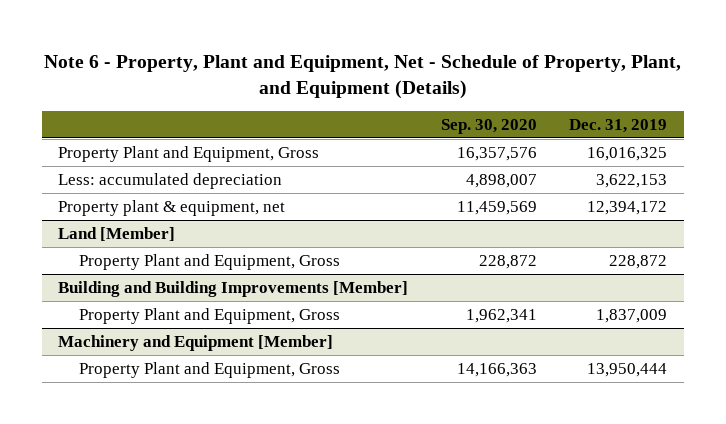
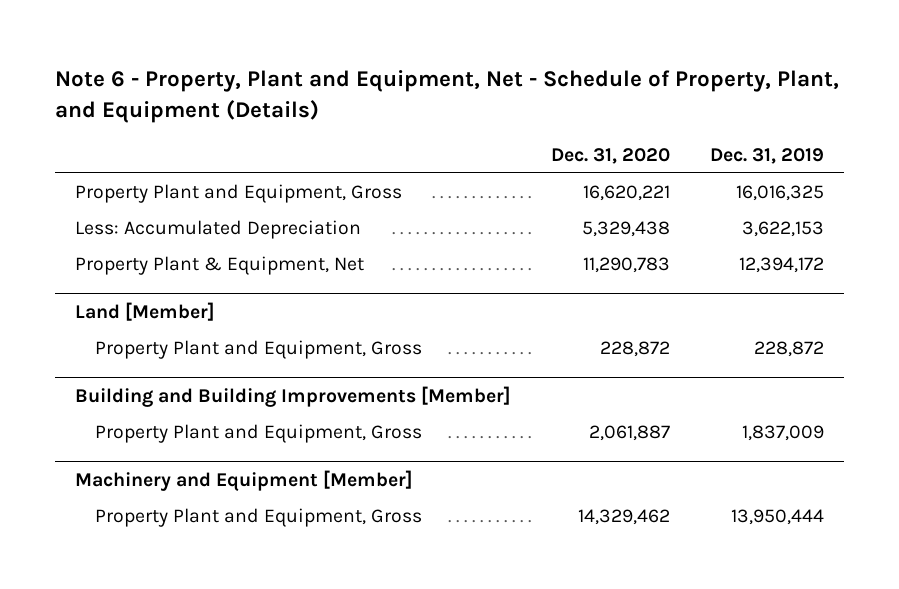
[440,118,537,134] Sep. 30, 2020 -> none
none -> [551,147,671,164] Dec. 31, 2020
[58,172,283,189] Less: accumulated depreciation -> [75,220,362,240] Less: Accumulated Depreciation
[58,199,286,216] Property plant & equipment, net -> [75,256,365,276] Property Plant & Equipment, Net

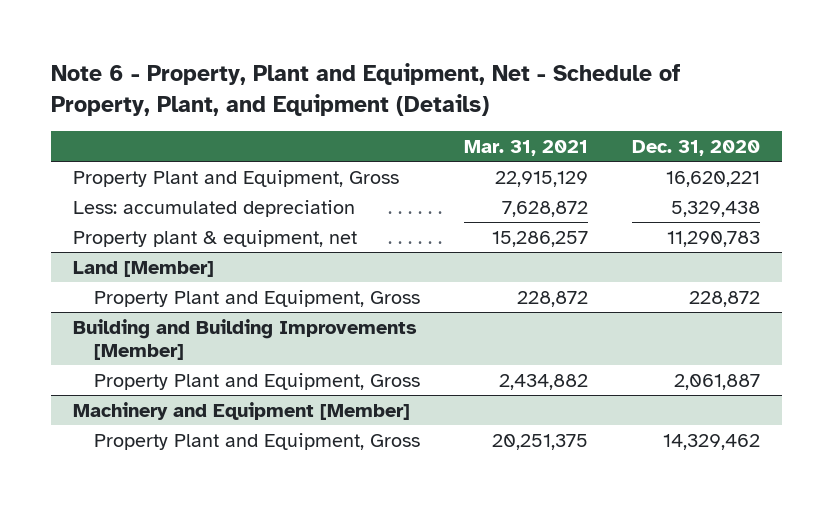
[709,147,824,164] Dec. 31, 2019 -> none
none -> [463,140,588,157] Mar. 31, 2021
[75,220,362,240] Less: Accumulated Depreciation -> [73,199,356,217] Less: accumulated depreciation
[75,256,365,276] Property Plant & Equipment, Net -> [73,229,358,247] Property plant & equipment, net

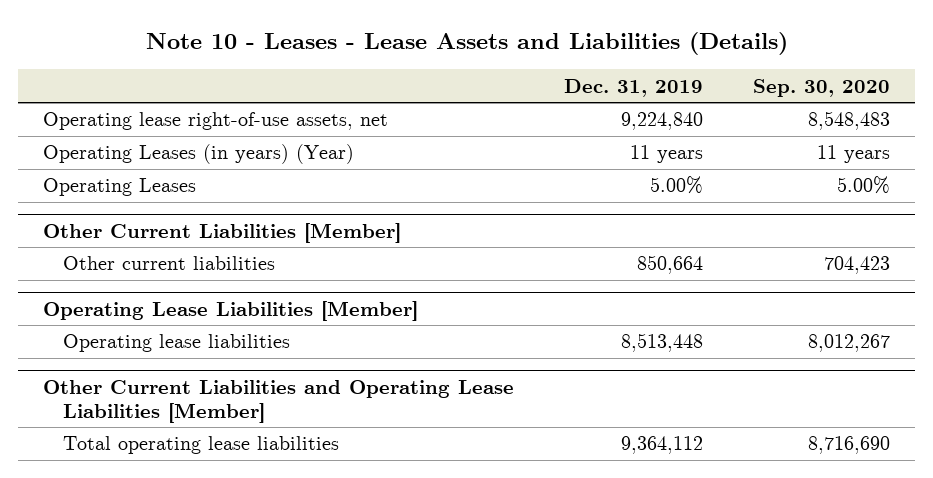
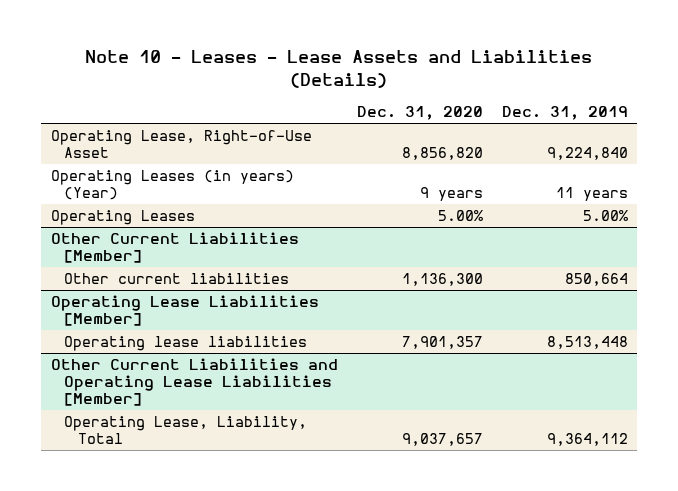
[753,78,891,97] Sep. 30, 2020 -> none
none -> [356,106,483,121] Dec. 31, 2020
[43,112,389,131] Operating lease right-of-use assets, net -> [50,130,312,158] Operating Lease, Right-of-Use Asset
[63,436,340,455] Total operating lease liabilities -> [64,416,308,444] Operating Lease, Liability, Total

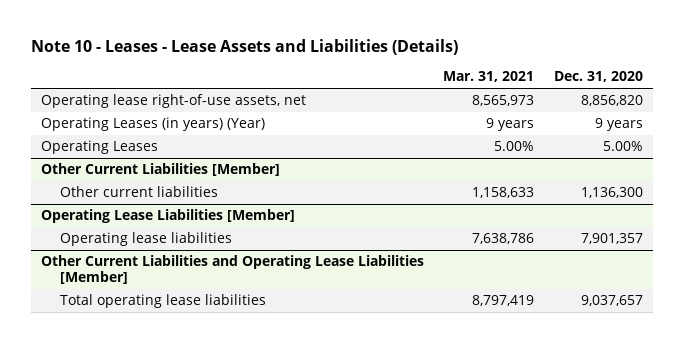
[501,106,628,121] Dec. 31, 2019 -> none
none -> [443,71,535,83] Mar. 31, 2021
[50,130,312,158] Operating Lease, Right-of-Use Asset -> [40,94,306,109] Operating lease right-of-use assets, net
[64,416,308,444] Operating Lease, Liability, Total -> [60,294,267,309] Total operating lease liabilities

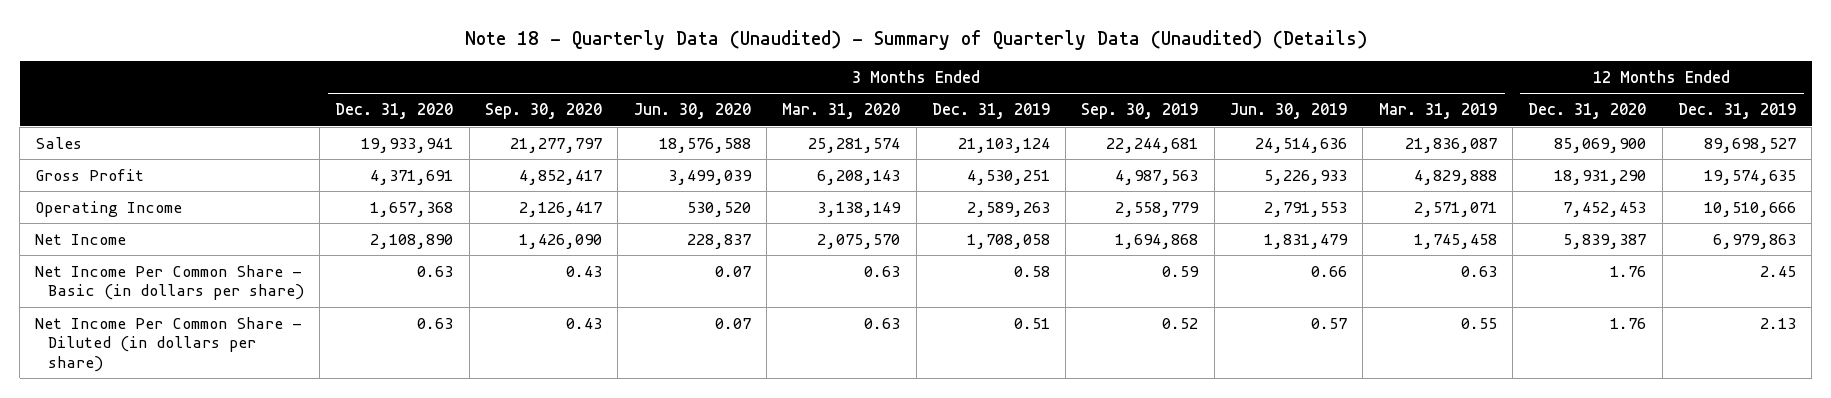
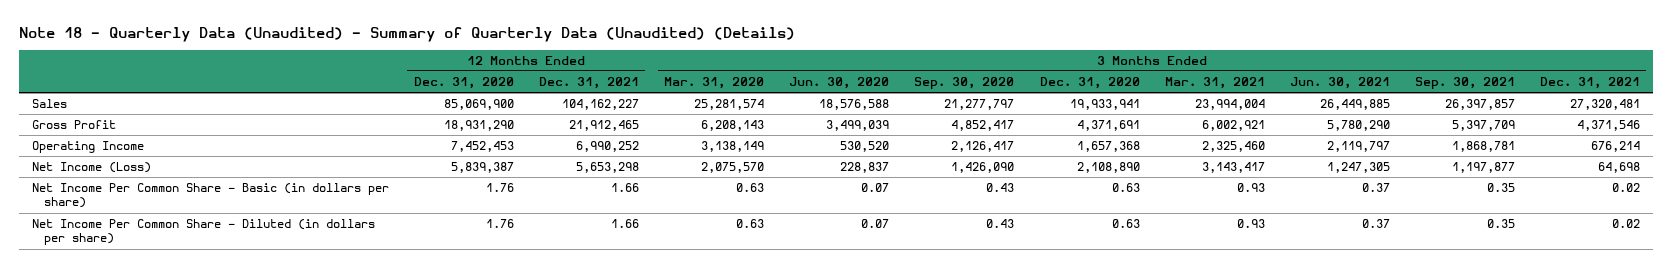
[931,103,1050,120] Dec. 31, 2019 -> none
[1081,103,1199,120] Sep. 30, 2019 -> none
[1230,103,1348,120] Jun. 30, 2019 -> none
[1378,103,1497,120] Mar. 31, 2019 -> none
[1677,103,1796,120] Dec. 31, 2019 -> none
none -> [538,77,639,90] Dec. 31, 2021
none -> [1164,77,1265,90] Mar. 31, 2021
none -> [1289,77,1390,90] Jun. 30, 2021
none -> [1415,77,1516,90] Sep. 30, 2021
none -> [1540,77,1641,90] Dec. 31, 2021
[35,233,127,245] Net Income -> [31,162,151,174] Net Income (Loss)

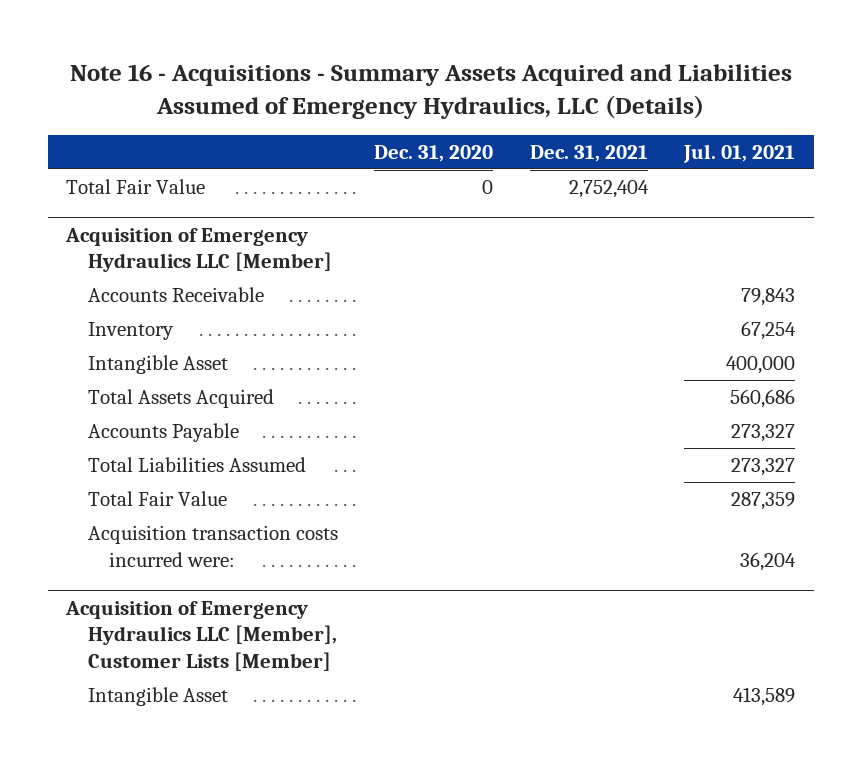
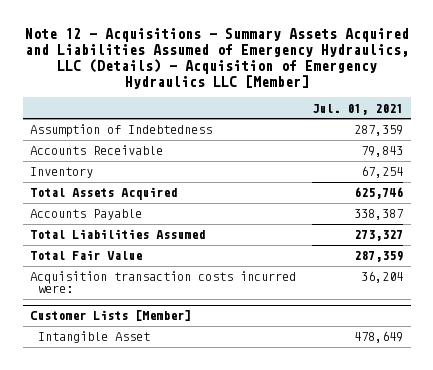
[69,63,792,119] Note 16 - Acquisitions - Summary Assets Acquired and Liabilities Assumed of Emergency Hydraulics, LLC (Details) -> [24,27,409,90] Note 12 - Acquisitions - Summary Assets Acquired and Liabilities Assumed of Emergency Hydraulics, LLC (Details) - Acquisition of Emergency Hydraulics LLC [Member]
[374,144,494,162] Dec. 31, 2020 -> none
[529,144,648,162] Dec. 31, 2021 -> none
[66,179,206,195] Total Fair Value -> none
[65,227,332,273] Acquisition of Emergency Hydraulics LLC [Member] -> none
none -> [30,124,213,138] Assumption of Indebtedness
[87,355,228,375] Intangible Asset -> none
[730,389,796,409] 560,686 -> [354,187,404,200] 625,746
[731,424,796,443] 273,327 -> [354,209,404,221] 338,387
[65,600,337,672] Acquisition of Emergency Hydraulics LLC [Member], Customer Lists [Member] -> none
none -> [30,310,192,322] Customer Lists [Member]
[733,687,796,707] 413,589 -> [354,331,404,344] 478,649

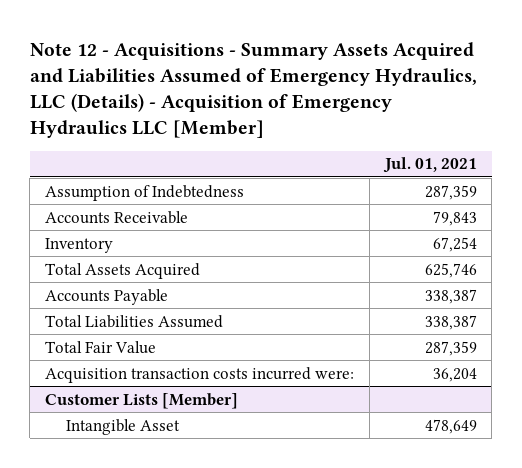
[354,230,404,242] 273,327 -> [424,314,477,330] 338,387

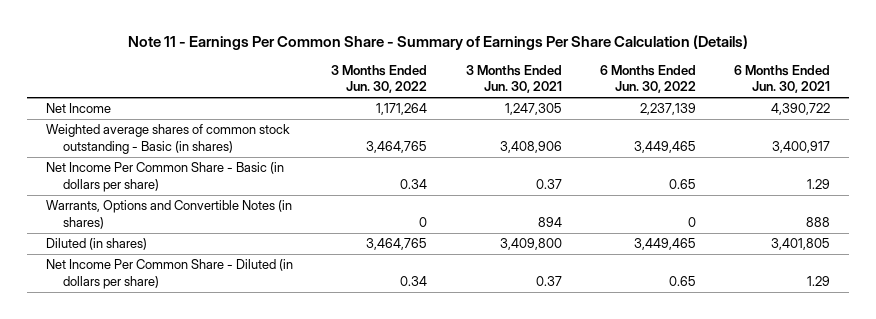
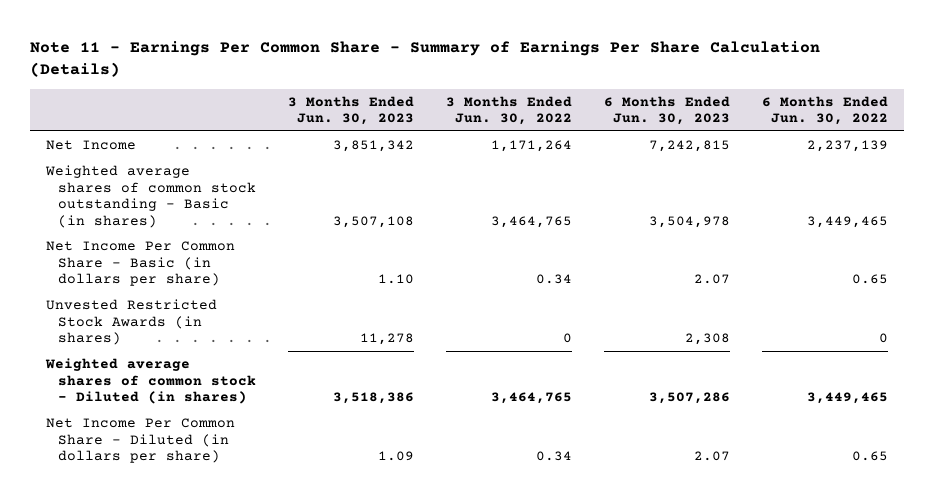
[465,64,562,94] 3 Months Ended Jun. 30, 2021 -> none
[734,64,831,94] 6 Months Ended Jun. 30, 2021 -> none
none -> [287,95,414,126] 3 Months Ended Jun. 30, 2023
none -> [604,95,731,126] 6 Months Ended Jun. 30, 2023
[45,200,292,229] Warrants, Options and Convertible Notes (in shares) -> none
none -> [45,298,217,346] Unvested Restricted Stock Awards (in shares)
[45,238,147,251] Diluted (in shares) -> [44,357,256,405] Weighted average shares of common stock - Diluted (in shares)

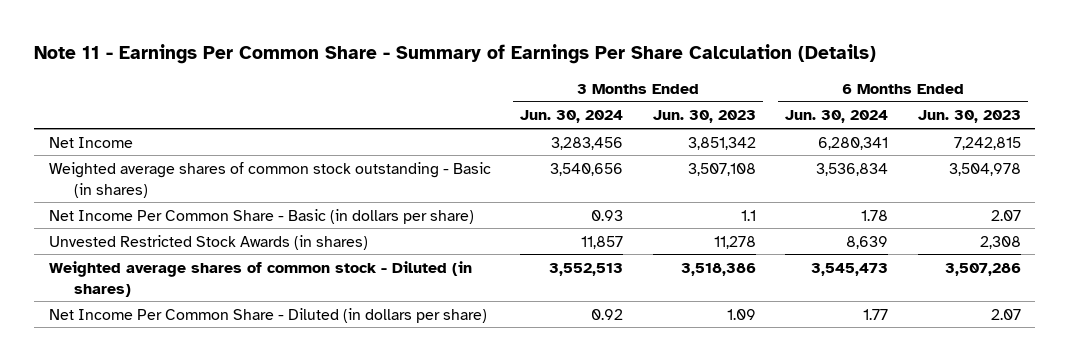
[446,95,573,126] 3 Months Ended Jun. 30, 2022 -> none
[762,95,889,126] 6 Months Ended Jun. 30, 2022 -> none
none -> [520,110,624,124] Jun. 30, 2024
none -> [785,110,889,124] Jun. 30, 2024
[377,274,414,285] 1.10 -> [740,209,756,221] 1.1

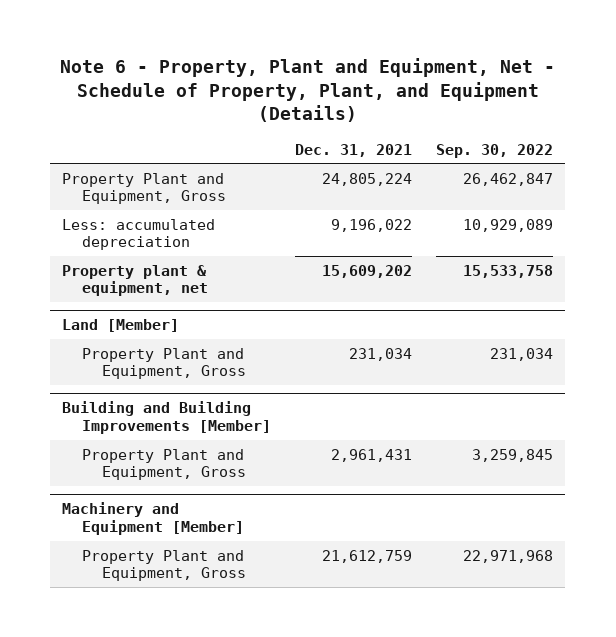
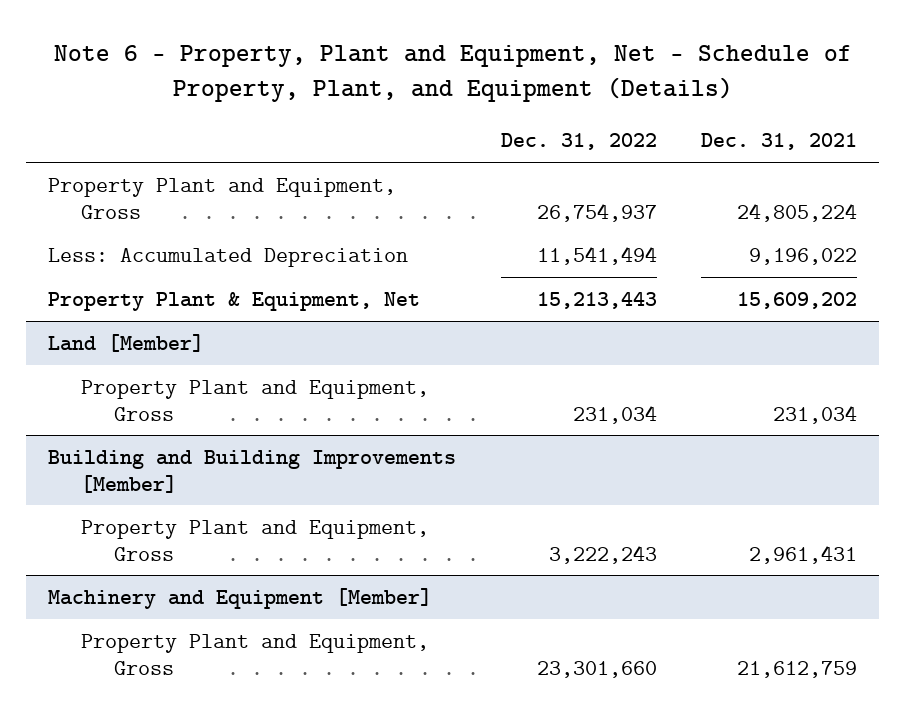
[436,143,554,158] Sep. 30, 2022 -> none
none -> [500,133,657,151] Dec. 31, 2022
[62,218,216,251] Less: accumulated depreciation -> [48,247,409,267] Less: Accumulated Depreciation
[62,264,209,297] Property plant & equipment, net -> [48,291,421,311] Property Plant & Equipment, Net

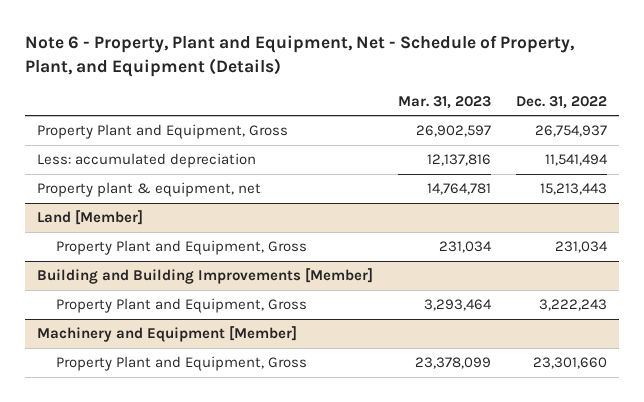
[700,133,857,151] Dec. 31, 2021 -> none
none -> [398,95,492,109] Mar. 31, 2023
[48,247,409,267] Less: Accumulated Depreciation -> [37,153,257,169] Less: accumulated depreciation
[48,291,421,311] Property Plant & Equipment, Net -> [37,182,262,198] Property plant & equipment, net

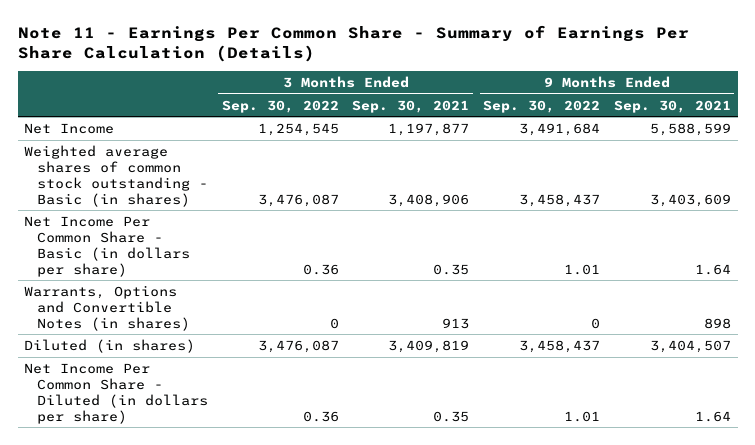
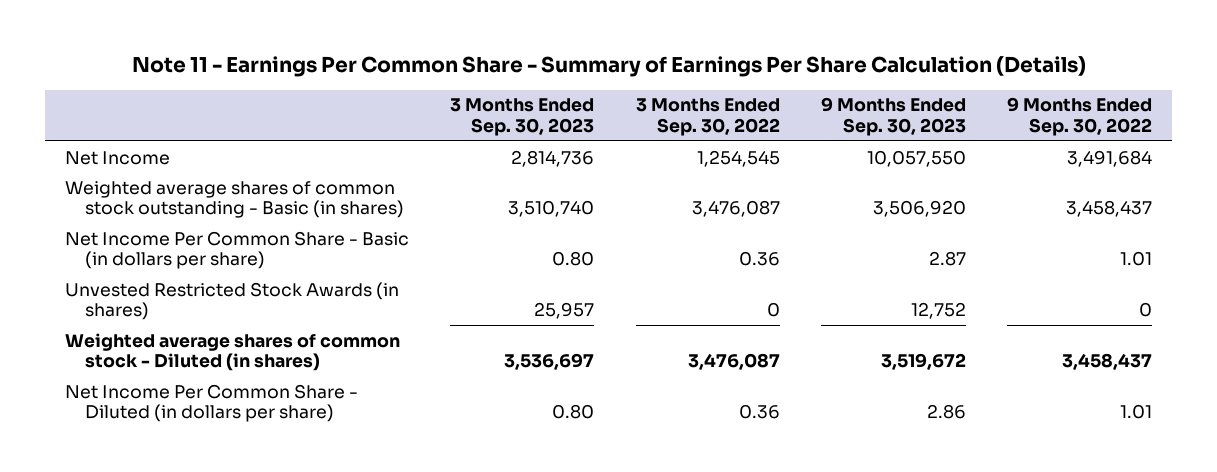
[352,99,470,113] Sep. 30, 2021 -> none
[613,99,731,113] Sep. 30, 2021 -> none
none -> [450,98,595,136] 3 Months Ended Sep. 30, 2023
none -> [820,97,966,136] 9 Months Ended Sep. 30, 2023
[24,284,190,331] Warrants, Options and Convertible Notes (in shares) -> none
none -> [65,281,400,321] Unvested Restricted Stock Awards (in shares)
[24,338,196,353] Diluted (in shares) -> [65,332,401,372] Weighted average shares of common stock - Diluted (in shares)

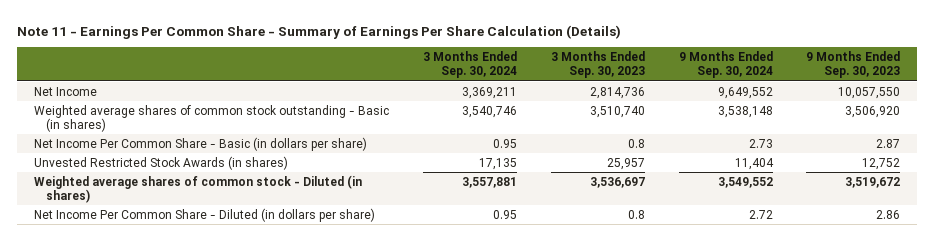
[635,98,780,136] 3 Months Ended Sep. 30, 2022 -> none
[1006,97,1152,136] 9 Months Ended Sep. 30, 2022 -> none
none -> [423,51,518,79] 3 Months Ended Sep. 30, 2024
none -> [678,51,773,79] 9 Months Ended Sep. 30, 2024
[552,251,595,267] 0.80 -> [627,138,645,148] 0.8
[552,404,595,420] 0.80 -> [627,209,645,219] 0.8

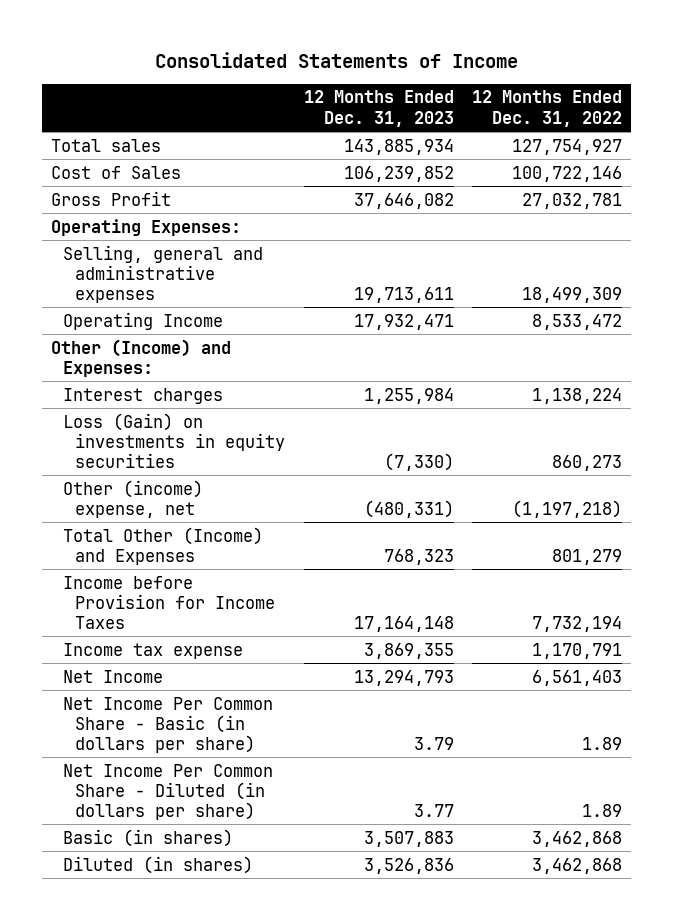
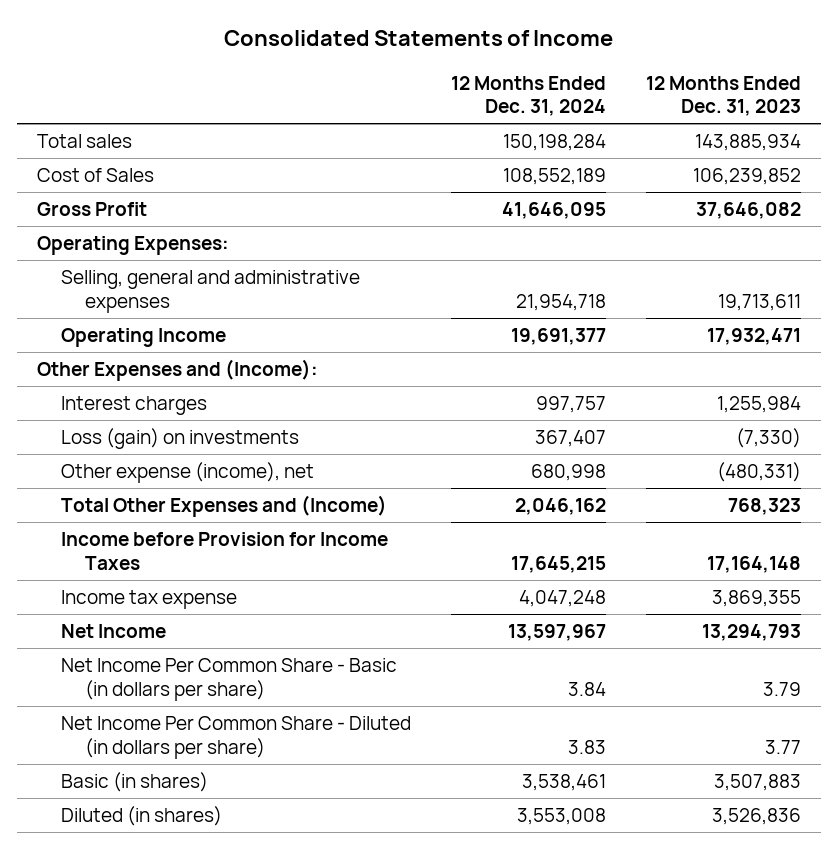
[472,90,623,127] 12 Months Ended Dec. 31, 2022 -> none
none -> [450,75,606,117] 12 Months Ended Dec. 31, 2024
[51,338,232,377] Other (Income) and Expenses: -> [36,359,318,382] Other Expenses and (Income):
[63,412,286,468] Loss (Gain) on investments in equity securities -> [60,428,299,450] Loss (gain) on investments
[63,479,204,518] Other (income) expense, net -> [60,462,314,484] Other expense (income), net
[63,526,264,565] Total Other (Income) and Expenses -> [60,495,387,518] Total Other Expenses and (Income)

